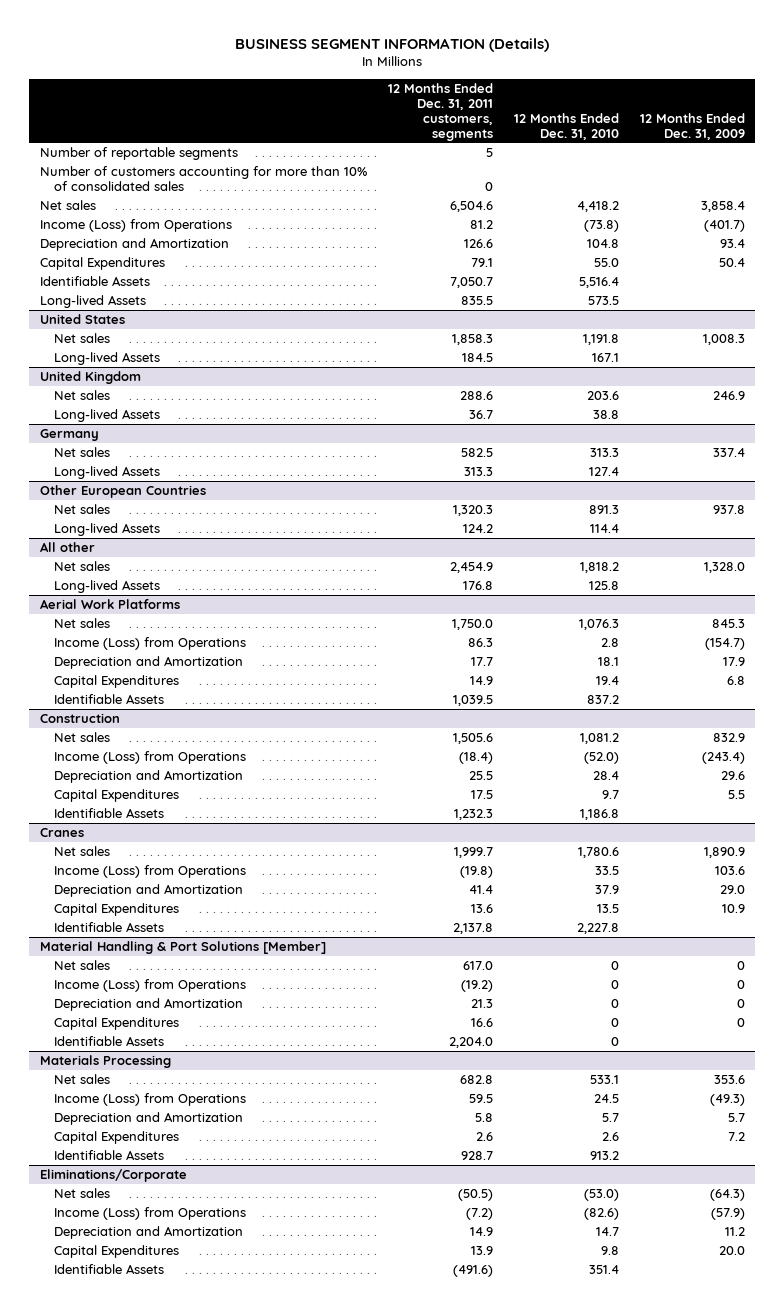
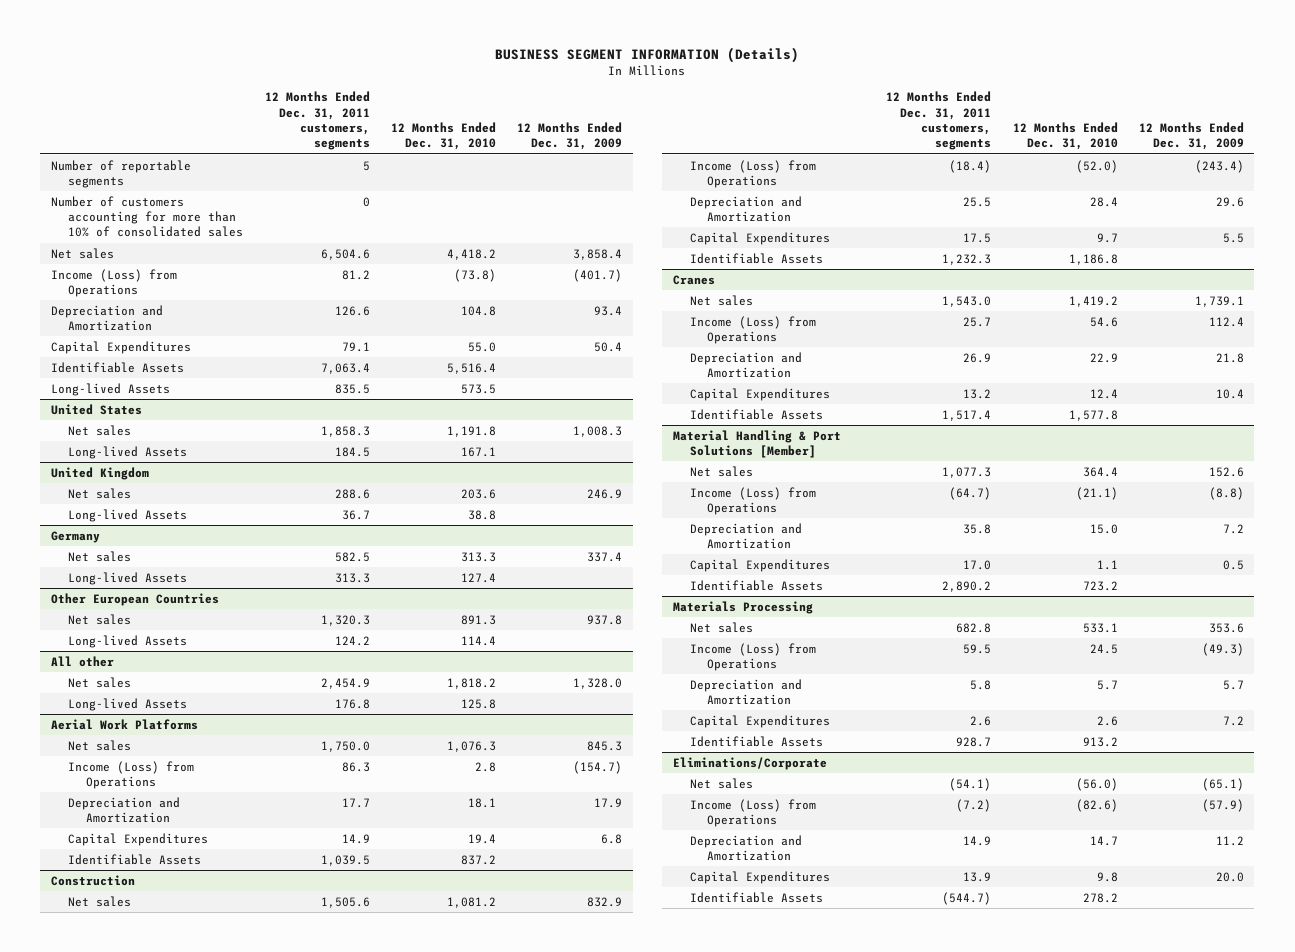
[449,276,493,288] 7,050.7 -> [320,362,370,374] 7,063.4
[453,846,493,858] 1,999.7 -> [942,295,992,307] 1,543.0
[577,846,619,858] 1,780.6 -> [1068,295,1118,307] 1,419.2
[703,846,745,858] 1,890.9 -> [1194,295,1244,307] 1,739.1
[459,865,493,878] (19.8) -> [963,316,992,327] 25.7
[594,865,619,875] 33.5 -> [1089,316,1118,327] 54.6
[714,865,745,875] 103.6 -> [1208,316,1244,327] 112.4
[468,884,493,894] 41.4 -> [963,352,992,363] 26.9
[594,884,619,894] 37.9 -> [1089,352,1118,363] 22.9
[719,884,745,894] 29.0 -> [1215,352,1244,363] 21.8
[470,903,493,913] 13.6 -> [963,388,992,399] 13.2
[596,903,619,913] 13.5 -> [1089,388,1118,399] 12.4
[721,903,745,913] 10.9 -> [1215,388,1244,399] 10.4
[452,922,493,934] 2,137.8 -> [942,409,992,421] 1,517.4
[576,922,619,934] 2,227.8 -> [1068,409,1118,421] 1,577.8
[462,960,493,970] 617.0 -> [942,466,992,478] 1,077.3
[610,960,619,970] 0 -> [1082,466,1118,477] 364.4
[736,960,745,970] 0 -> [1208,466,1244,477] 152.6
[460,979,493,992] (19.2) -> [949,486,992,500] (64.7)
[610,979,619,989] 0 -> [1075,486,1118,500] (21.1)
[736,979,745,989] 0 -> [1208,486,1244,500] (8.8)
[470,998,493,1008] 21.3 -> [963,523,992,534] 35.8
[610,998,619,1008] 0 -> [1089,523,1118,534] 15.0
[736,998,745,1008] 0 -> [1222,523,1244,534] 7.2
[470,1017,493,1027] 16.6 -> [963,559,992,570] 17.0
[610,1017,619,1027] 0 -> [1096,559,1118,570] 1.1
[736,1017,745,1027] 0 -> [1222,559,1244,570] 0.5
[448,1036,493,1048] 2,204.0 -> [942,580,992,592] 2,890.2
[610,1036,619,1046] 0 -> [1082,580,1118,591] 723.2
[457,1188,493,1201] (50.5) -> [949,777,992,791] (54.1)
[583,1188,619,1201] (53.0) -> [1075,777,1118,791] (56.0)
[709,1188,745,1201] (64.3) -> [1201,777,1244,791] (65.1)
[452,1264,493,1277] (491.6) -> [942,891,992,905] (544.7)
[588,1264,619,1274] 351.4 -> [1082,892,1118,903] 278.2

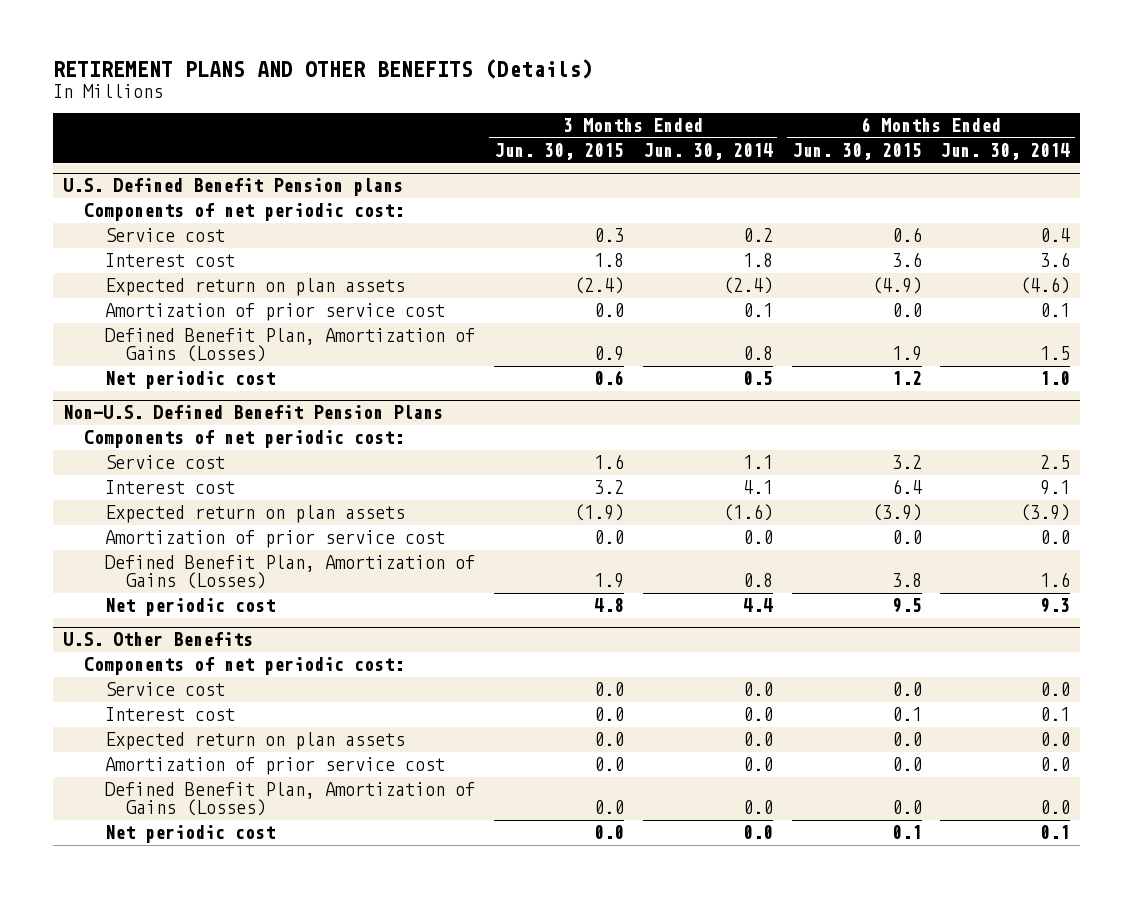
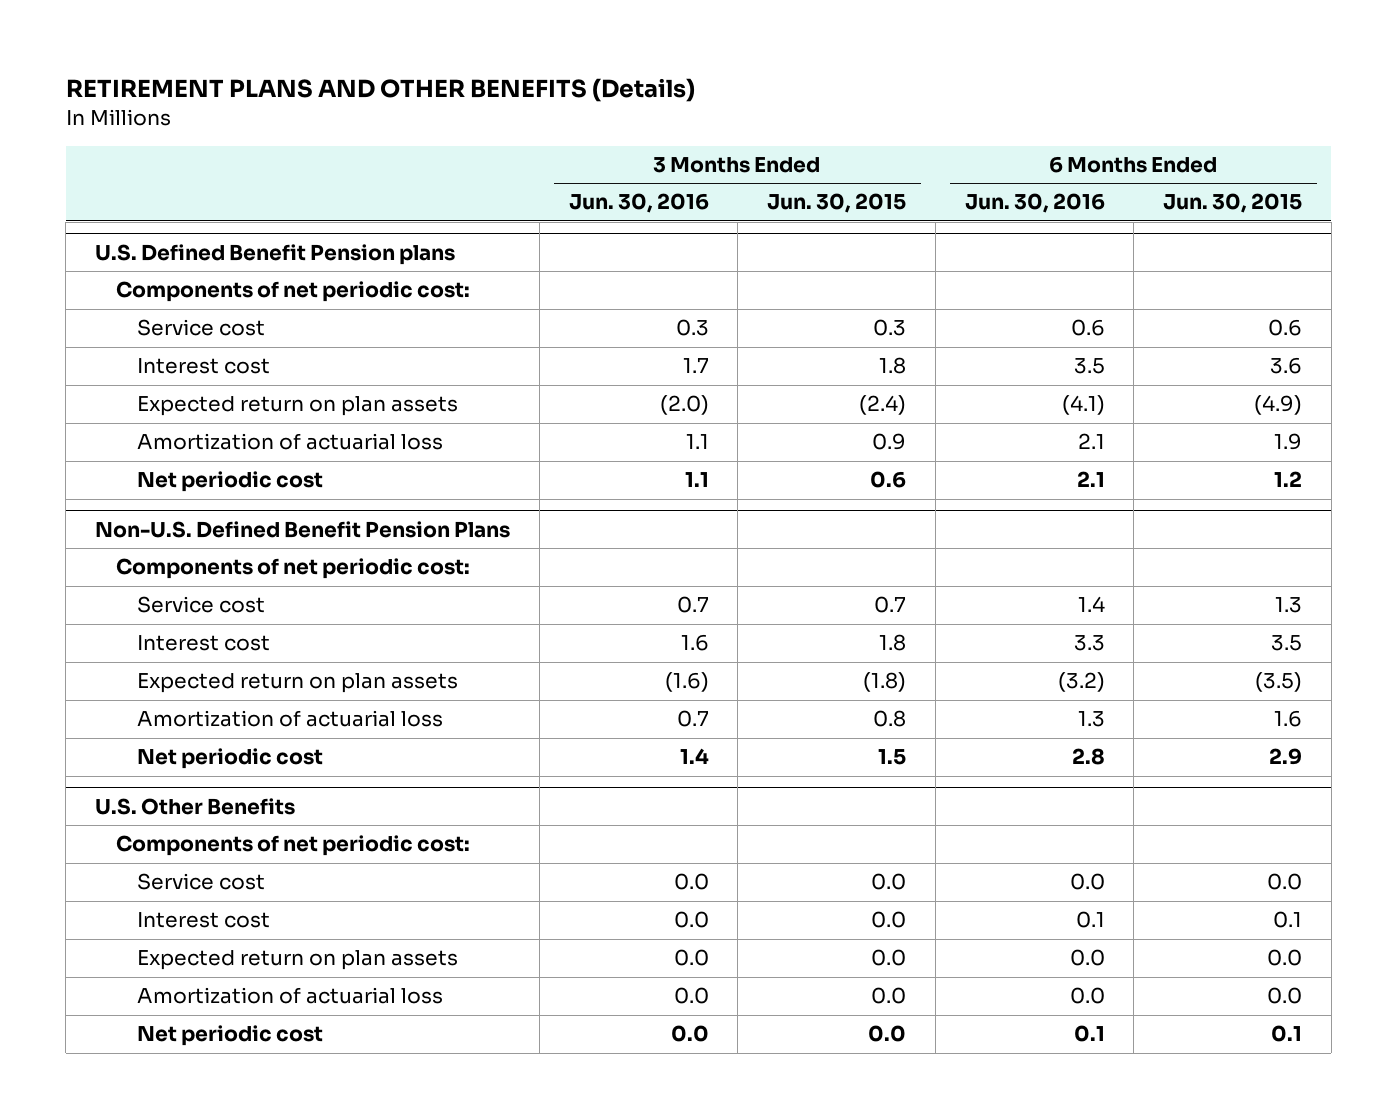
[642,143,773,161] Jun. 30, 2014 -> none
[940,143,1071,161] Jun. 30, 2014 -> none
none -> [568,193,709,214] Jun. 30, 2016
none -> [964,193,1105,214] Jun. 30, 2016
[105,303,446,322] Amortization of prior service cost -> none
[105,328,476,363] Defined Benefit Plan, Amortization of Gains (Losses) -> [136,433,443,451] Amortization of actuarial loss
[105,530,446,549] Amortization of prior service cost -> none
[593,454,624,470] 1.6 -> [874,596,907,614] 0.7
[891,455,922,470] 3.2 -> [1275,597,1303,614] 1.3
[593,480,624,495] 3.2 -> [879,634,907,652] 1.8
[891,479,922,495] 6.4 -> [1271,635,1303,652] 3.5
[573,504,624,522] (1.9) -> [863,672,907,693] (1.8)
[871,504,922,522] (3.9) -> [1255,672,1303,693] (3.5)
[105,555,476,590] Defined Benefit Plan, Amortization of Gains (Losses) -> [136,710,443,728] Amortization of actuarial loss
[593,573,624,589] 1.9 -> [873,710,907,728] 0.8
[891,573,922,588] 3.8 -> [1274,710,1303,728] 1.6
[593,598,624,613] 4.8 -> [878,749,907,766] 1.5
[891,598,922,614] 9.5 -> [1269,748,1303,766] 2.9
[105,757,446,776] Amortization of prior service cost -> none
[105,782,476,817] Defined Benefit Plan, Amortization of Gains (Losses) -> [136,987,443,1005] Amortization of actuarial loss

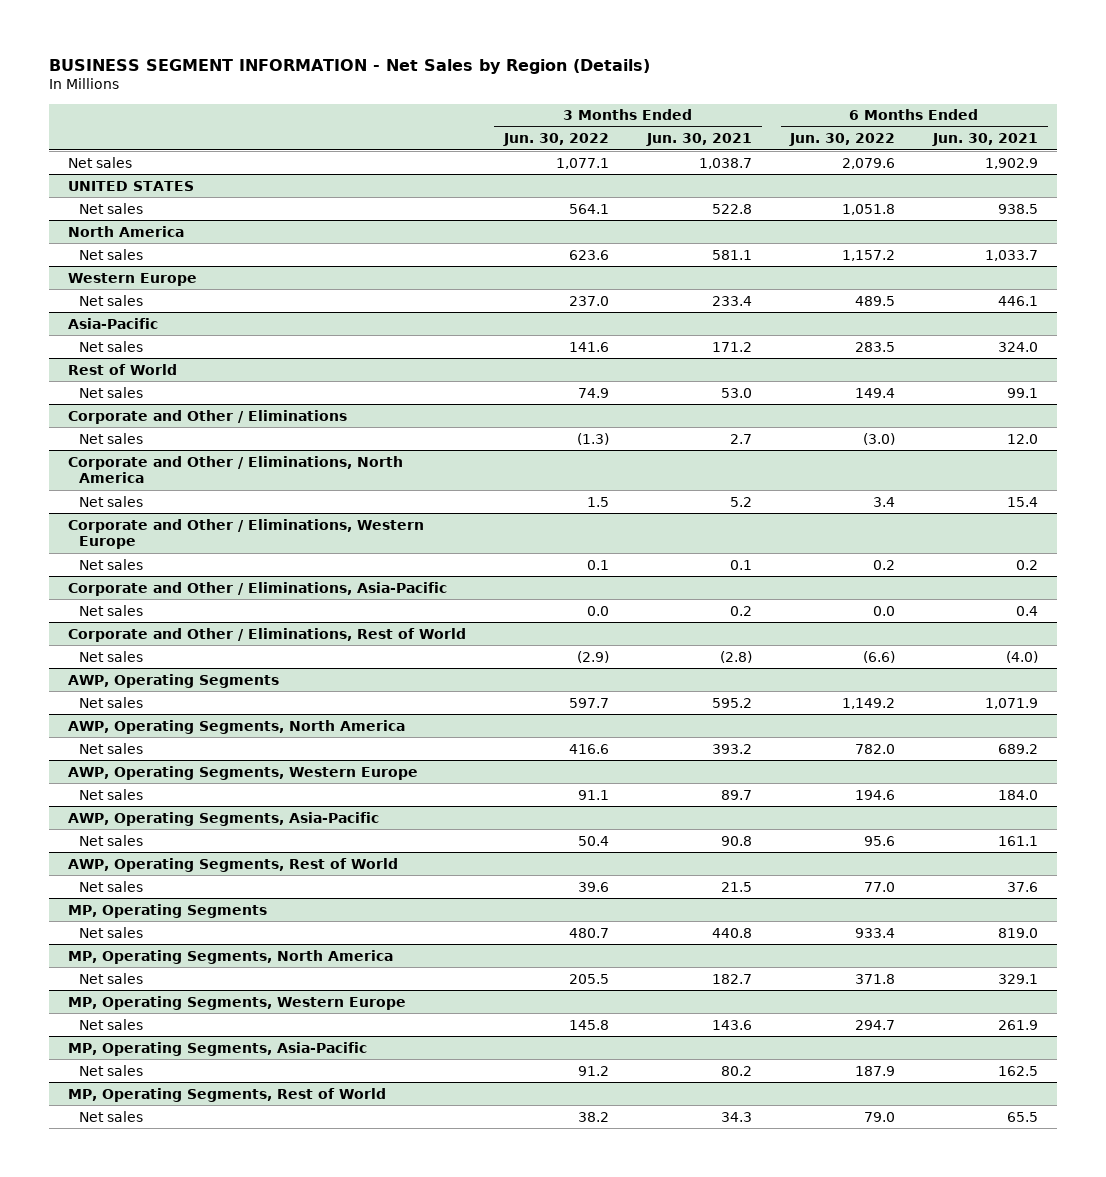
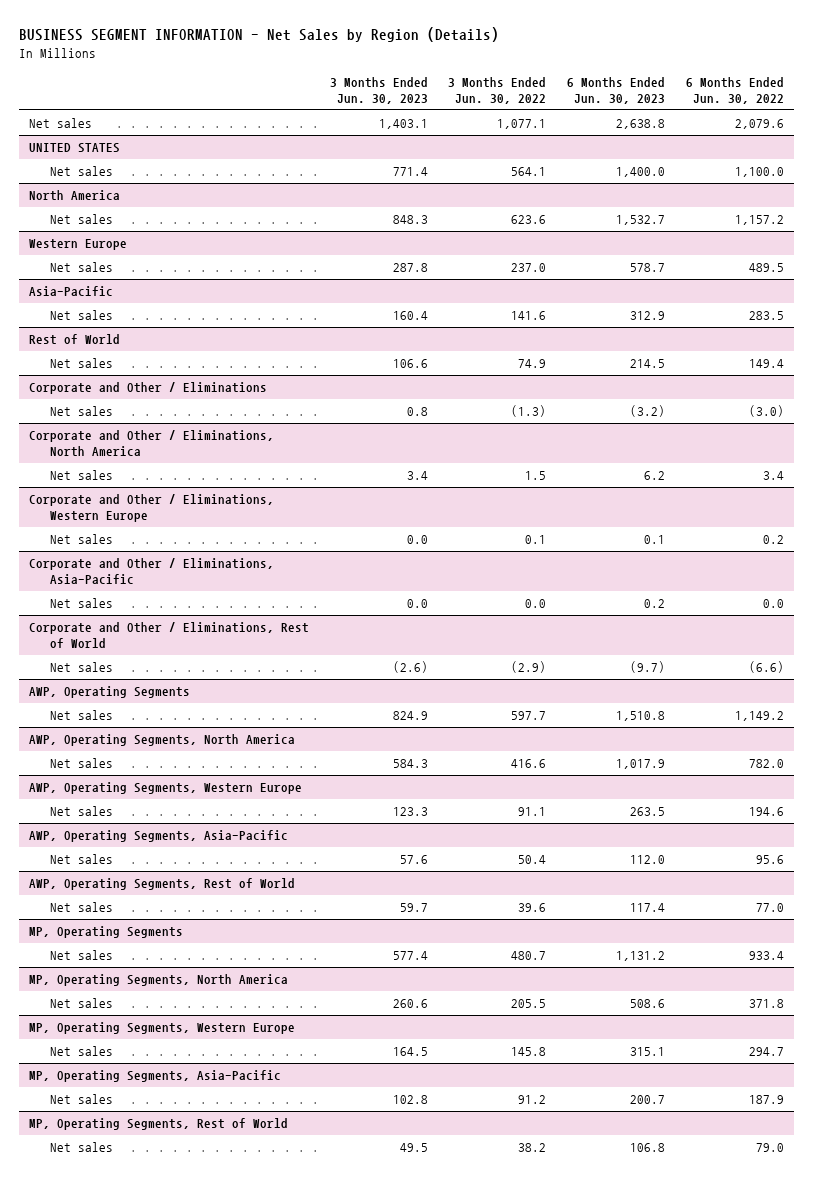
[646,133,753,147] Jun. 30, 2021 -> none
[932,133,1039,147] Jun. 30, 2021 -> none
none -> [329,77,428,105] 3 Months Ended Jun. 30, 2023
none -> [567,77,666,105] 6 Months Ended Jun. 30, 2023
[842,203,896,215] 1,051.8 -> [734,167,784,178] 1,100.0

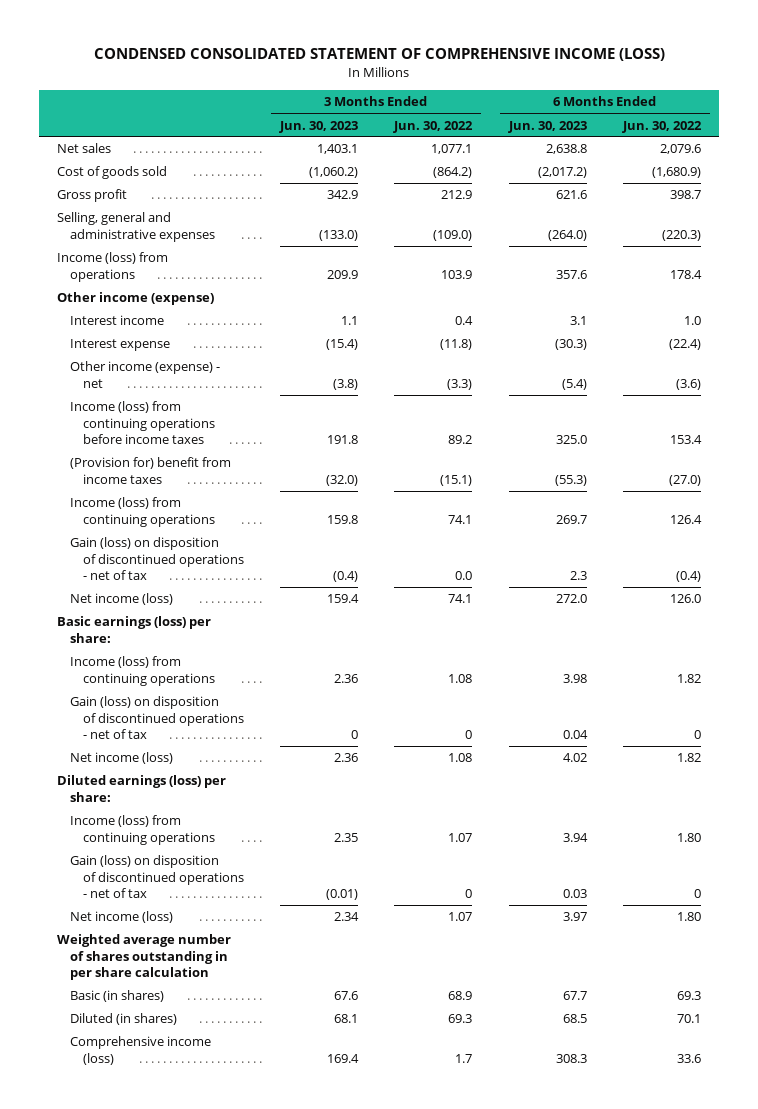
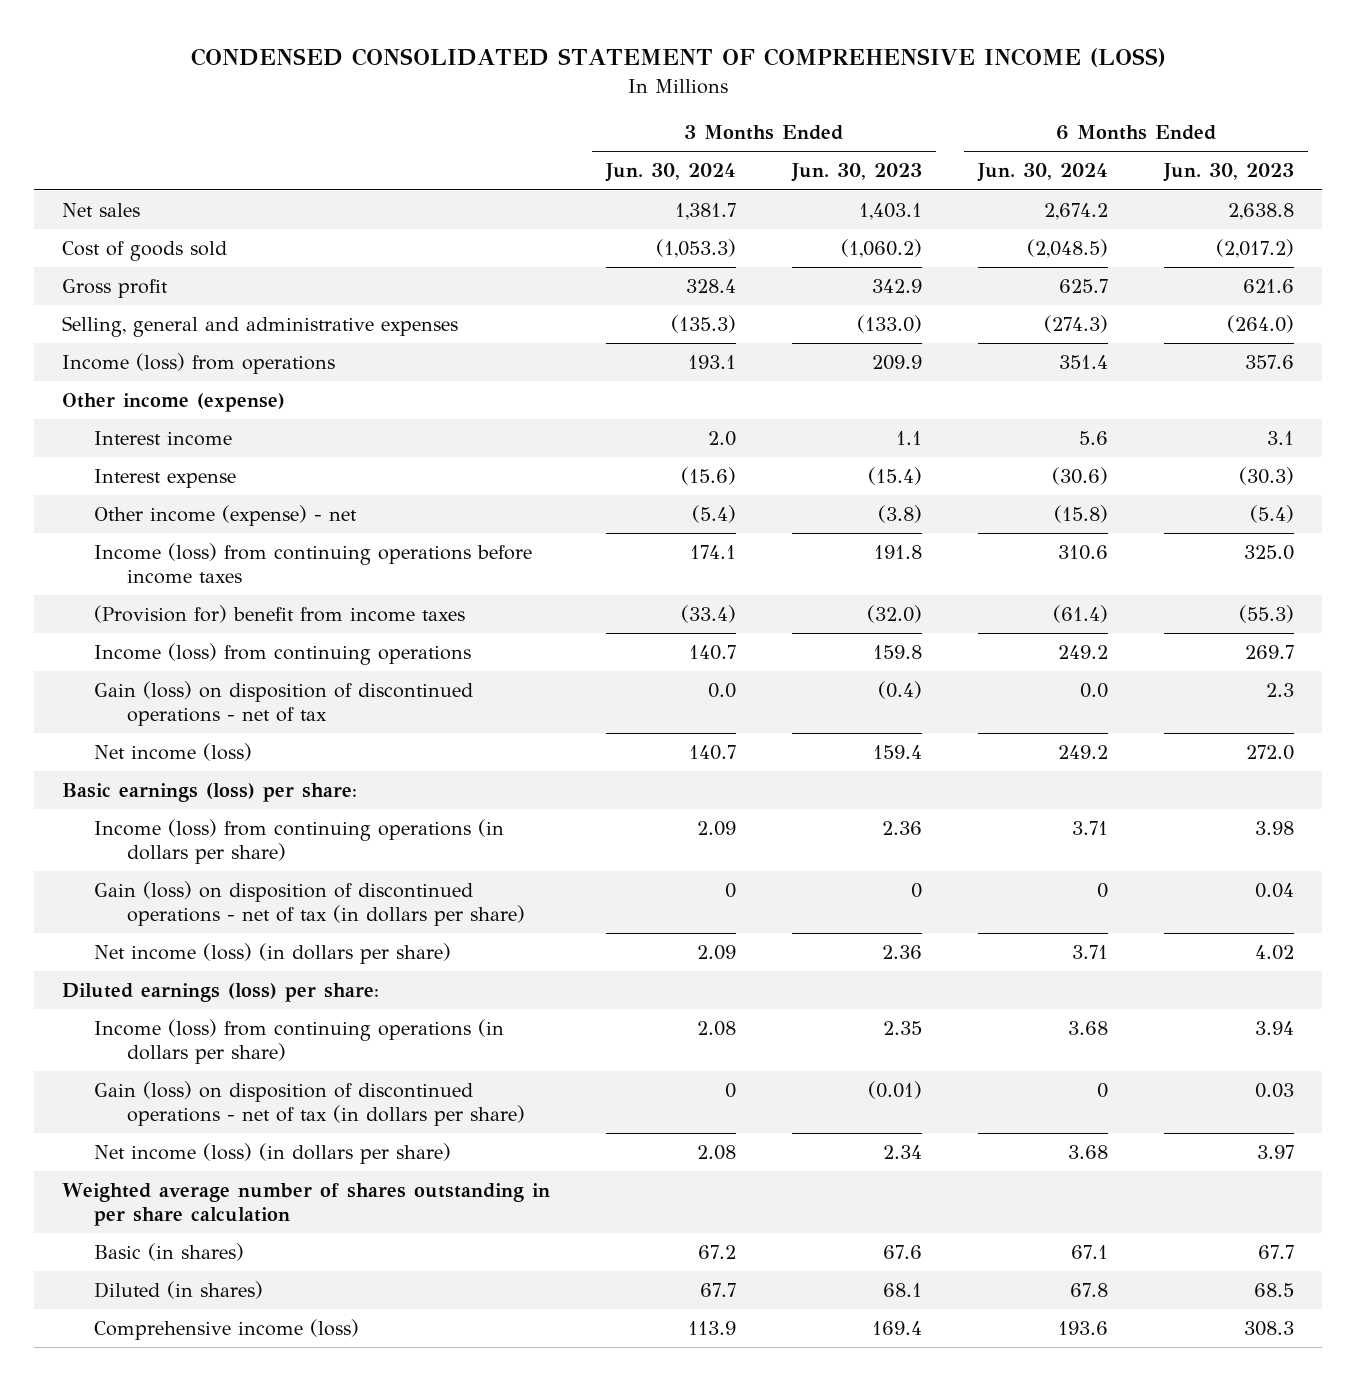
[393,120,474,133] Jun. 30, 2022 -> none
[622,120,703,133] Jun. 30, 2022 -> none
none -> [604,163,736,183] Jun. 30, 2024
none -> [976,163,1108,183] Jun. 30, 2024
[69,656,215,686] Income (loss) from continuing operations -> [94,819,505,864] Income (loss) from continuing operations (in dollars per share)
[69,696,244,740] Gain (loss) on disposition of discontinued operations - net of tax -> [94,881,525,926] Gain (loss) on disposition of discontinued operations - net of tax (in dollars per share)
[69,752,173,765] Net income (loss) -> [94,943,452,965] Net income (loss) (in dollars per share)
[69,815,215,845] Income (loss) from continuing operations -> [94,1019,505,1064] Income (loss) from continuing operations (in dollars per share)
[69,855,244,899] Gain (loss) on disposition of discontinued operations - net of tax -> [94,1081,525,1126] Gain (loss) on disposition of discontinued operations - net of tax (in dollars per share)
[69,911,173,924] Net income (loss) -> [94,1143,452,1165] Net income (loss) (in dollars per share)

